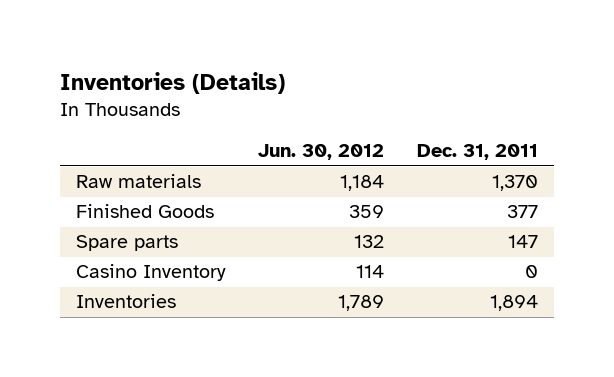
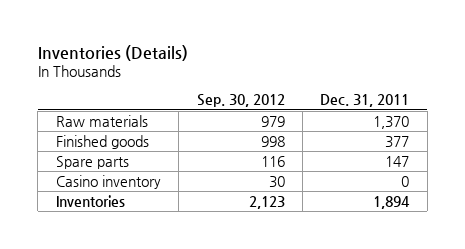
[258,144,385,161] Jun. 30, 2012 -> none
none -> [196,94,285,108] Sep. 30, 2012
[75,204,214,219] Finished Goods -> [55,134,149,149] Finished goods
[75,264,226,282] Casino Inventory -> [55,174,161,189] Casino inventory

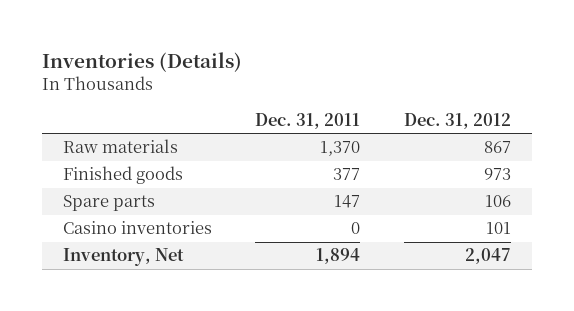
[196,94,285,108] Sep. 30, 2012 -> none
none -> [403,113,511,130] Dec. 31, 2012
[55,174,161,189] Casino inventory -> none
none -> [63,221,213,235] Casino inventories
[55,194,125,207] Inventories -> [63,248,185,267] Inventory, Net

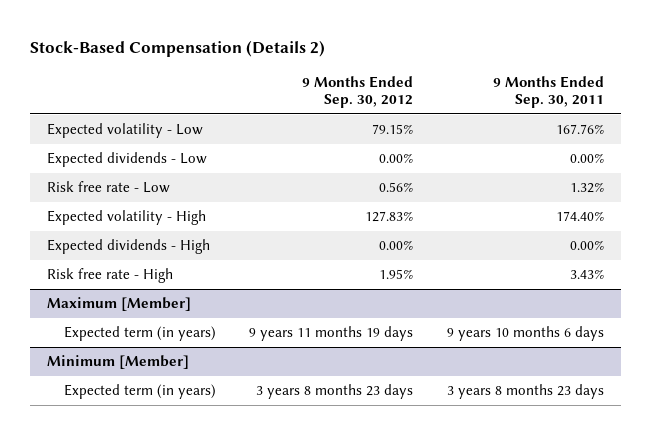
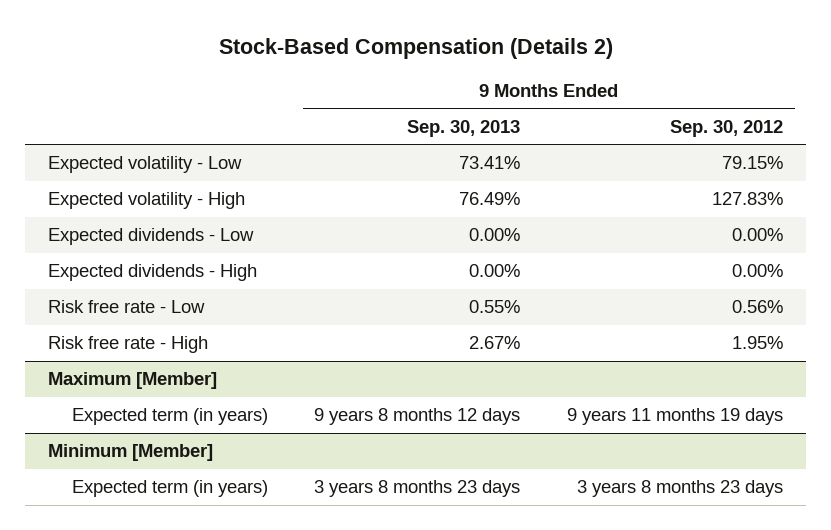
[493,75,605,109] 9 Months Ended Sep. 30, 2011 -> none
none -> [407,119,521,137] Sep. 30, 2013
[46,152,207,168] Expected dividends - Low -> [48,228,255,246] Expected dividends - Low
[46,181,170,194] Risk free rate - Low -> [48,300,206,314] Risk free rate - Low

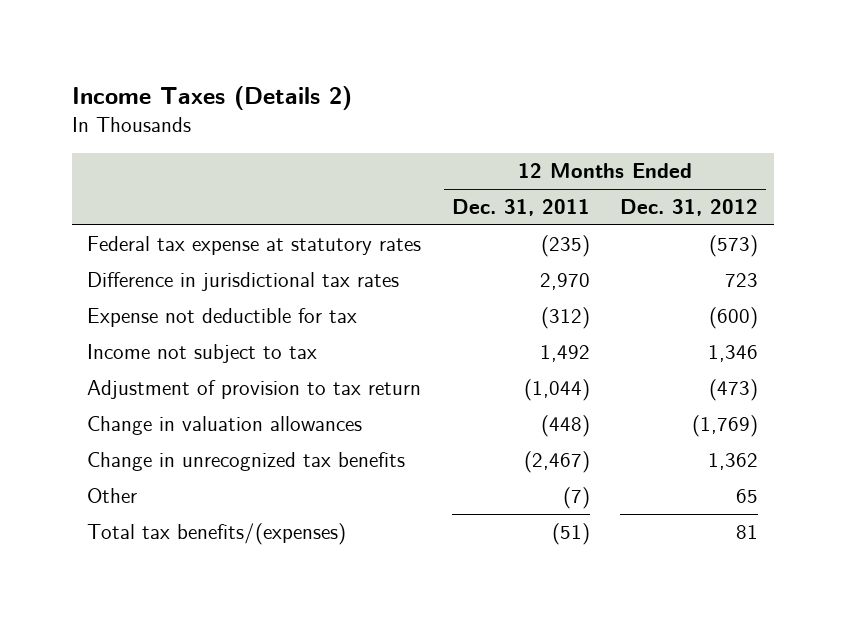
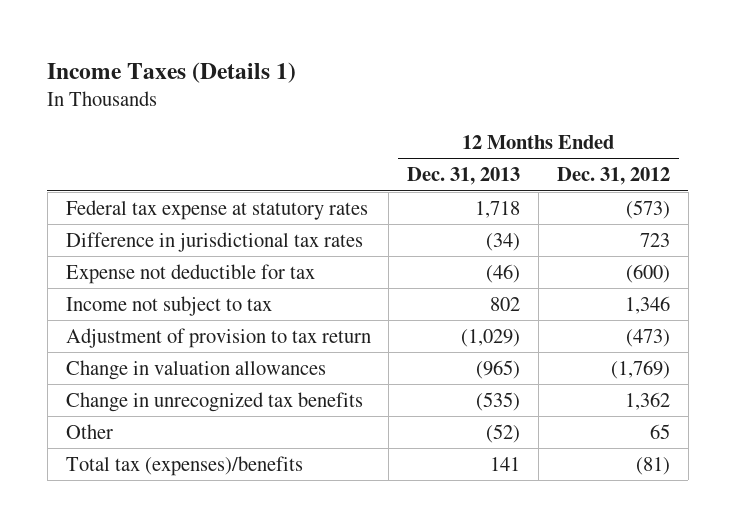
[71,86,352,111] Income Taxes (Details 2) -> [47,61,297,83] Income Taxes (Details 1)
[451,199,590,217] Dec. 31, 2011 -> none
none -> [407,167,521,186] Dec. 31, 2013
[87,523,347,546] Total tax benefits/(expenses) -> [65,455,303,476] Total tax (expenses)/benefits
[736,525,759,540] 81 -> [635,456,670,475] (81)

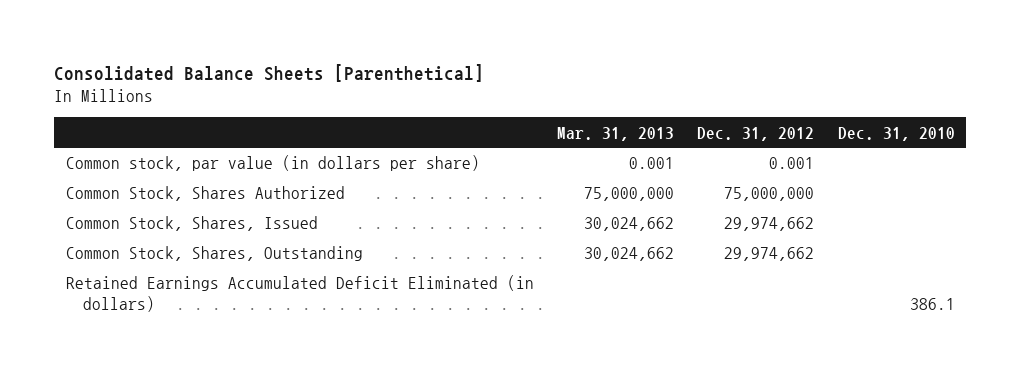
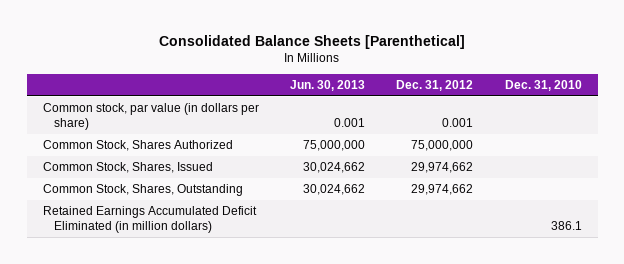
[556,126,674,141] Mar. 31, 2013 -> none
none -> [290,79,366,91] Jun. 30, 2013
[65,275,534,313] Retained Earnings Accumulated Deficit Eliminated (in dollars) -> [42,206,257,233] Retained Earnings Accumulated Deficit Eliminated (in million dollars)

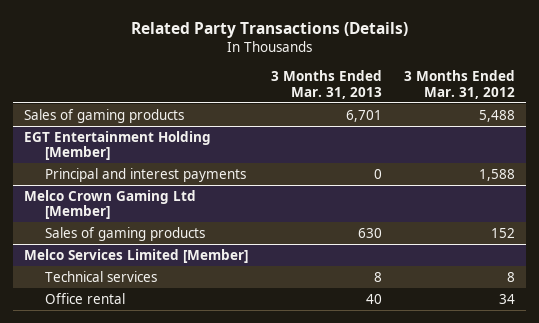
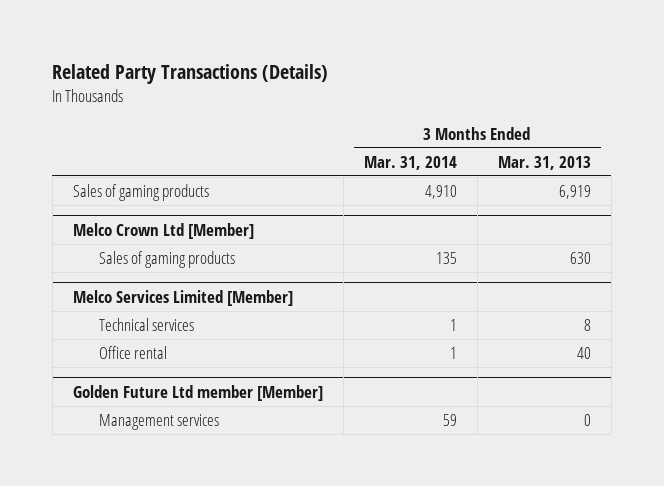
[403,70,515,100] 3 Months Ended Mar. 31, 2012 -> none
none -> [363,155,457,170] Mar. 31, 2014
[24,130,212,161] EGT Entertainment Holding [Member] -> none
[44,167,246,182] Principal and interest payments -> none
[345,109,382,122] 6,701 -> [558,185,591,200] 6,919
[24,189,197,220] Melco Crown Gaming Ltd [Member] -> [72,222,254,239] Melco Crown Ltd [Member]
none -> [72,384,323,401] Golden Future Ltd member [Member]
none -> [99,414,220,431] Management services

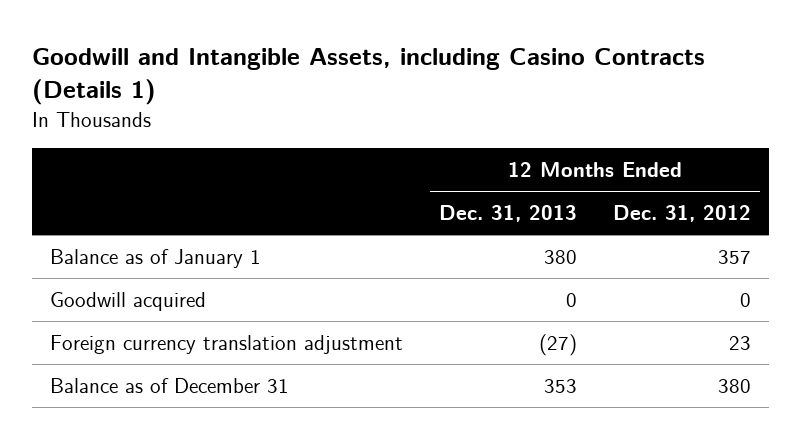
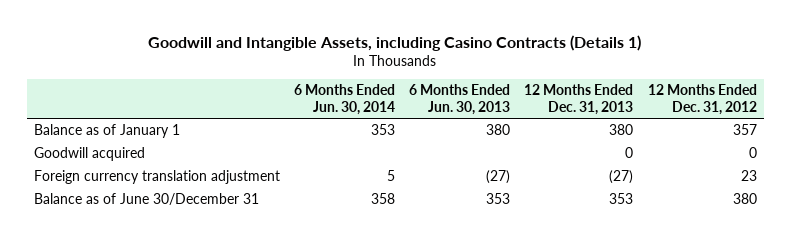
none -> [294,84,396,115] 6 Months Ended Jun. 30, 2014
none -> [409,84,511,115] 6 Months Ended Jun. 30, 2013
[50,377,290,393] Balance as of December 31 -> [34,193,260,206] Balance as of June 30/December 31

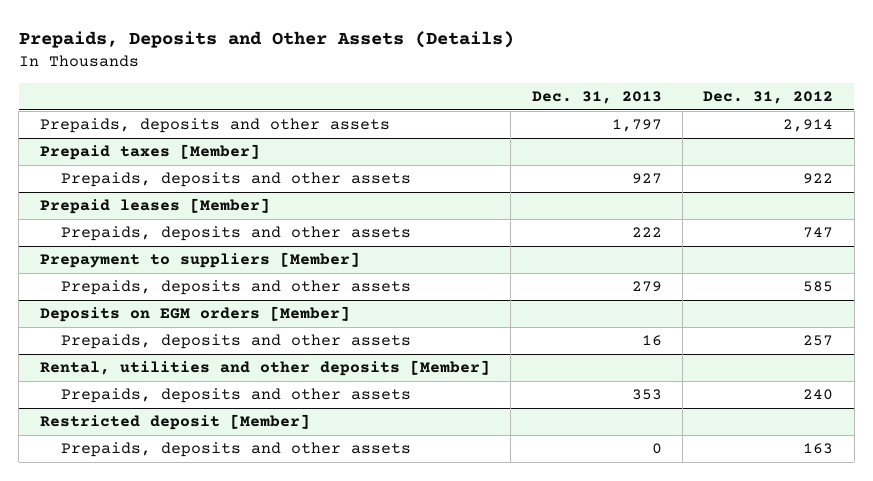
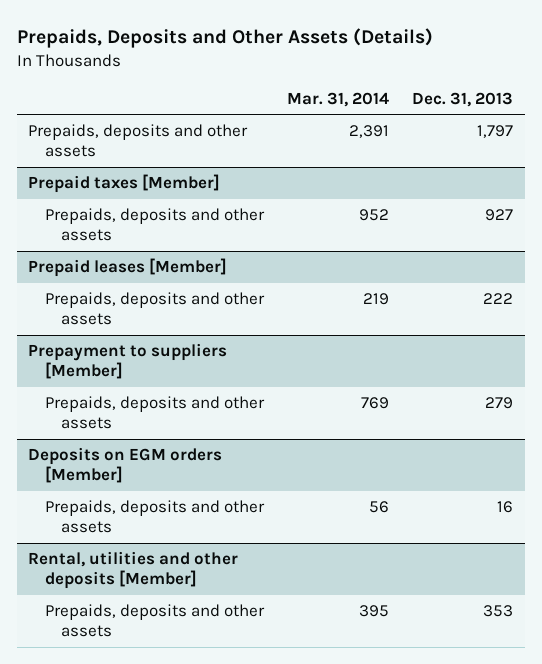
[703,90,834,104] Dec. 31, 2012 -> none
none -> [286,91,389,107] Mar. 31, 2014
[39,414,310,431] Restricted deposit [Member] -> none
[60,442,411,458] Prepaids, deposits and other assets -> none

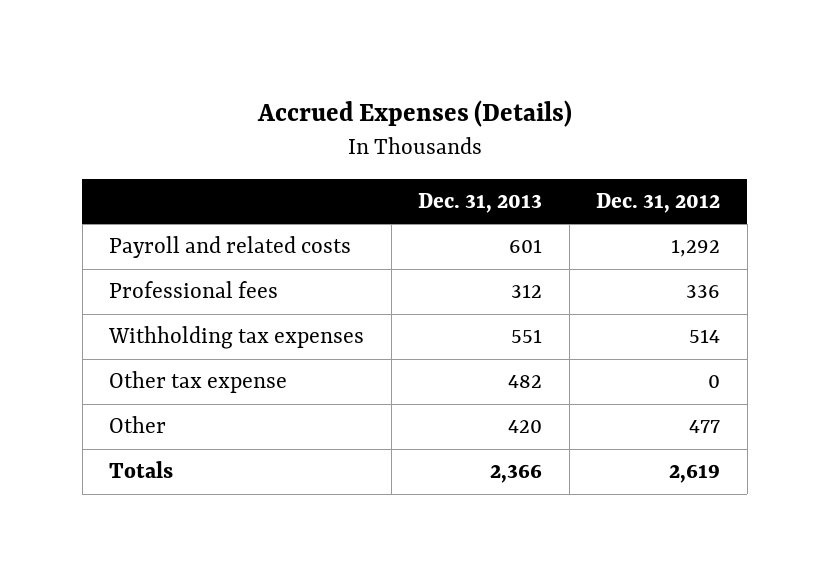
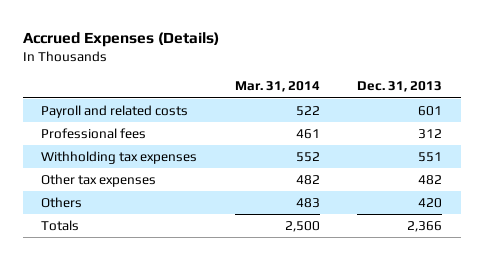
[596,193,721,214] Dec. 31, 2012 -> none
none -> [234,81,320,93] Mar. 31, 2014
[109,371,288,394] Other tax expense -> [41,173,157,187] Other tax expenses
[109,416,167,434] Other -> [41,196,83,208] Others

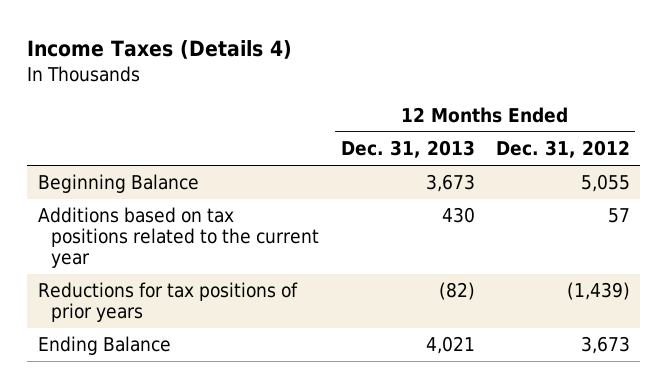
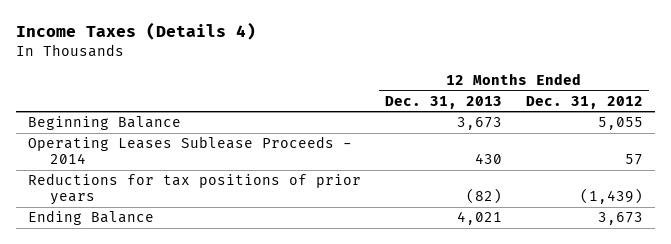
[37,207,320,269] Additions based on tax positions related to the current year -> [27,136,352,165] Operating Leases Sublease Proceeds - 2014

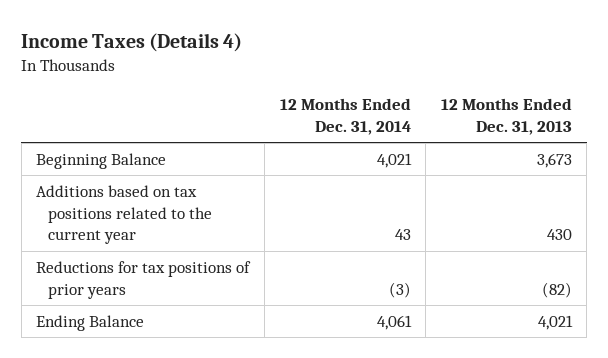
[525,95,643,109] Dec. 31, 2012 -> none
none -> [279,98,411,135] 12 Months Ended Dec. 31, 2014
[27,136,352,165] Operating Leases Sublease Proceeds - 2014 -> [36,184,213,245] Additions based on tax positions related to the current year

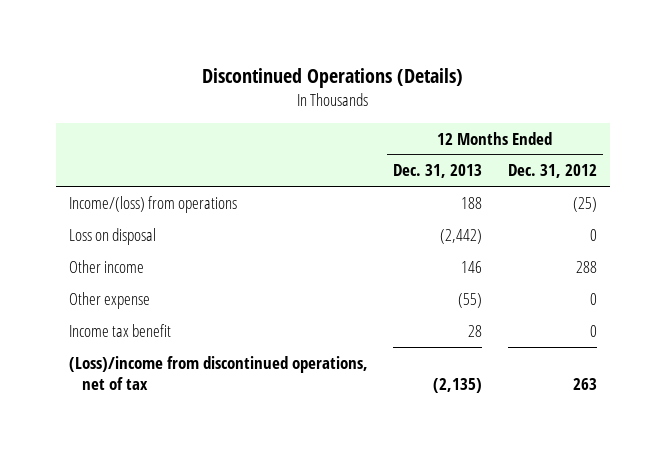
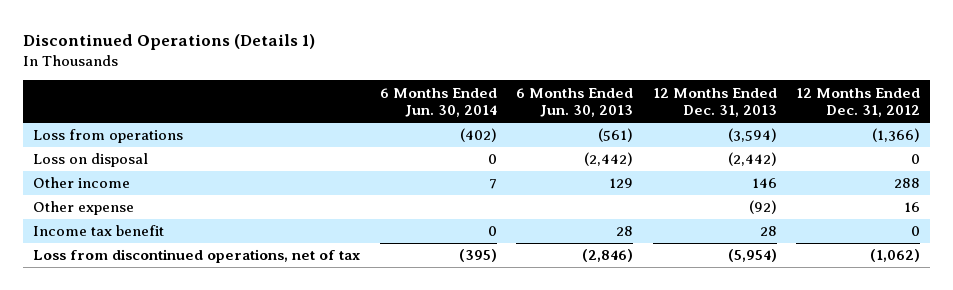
[201,67,463,88] Discontinued Operations (Details) -> [22,33,315,50] Discontinued Operations (Details 1)
none -> [380,87,498,118] 6 Months Ended Jun. 30, 2014
none -> [516,87,634,118] 6 Months Ended Jun. 30, 2013
[68,195,237,213] Income/(loss) from operations -> [32,129,183,144] Loss from operations
[461,196,483,209] 188 -> [727,128,777,143] (3,594)
[572,196,597,212] (25) -> [872,128,921,143] (1,366)
[458,292,483,308] (55) -> [748,200,777,215] (92)
[589,292,597,305] 0 -> [904,202,921,213] 16
[68,355,368,391] (Loss)/income from discontinued operations, net of tax -> [32,249,361,264] Loss from discontinued operations, net of tax
[433,378,483,394] (2,135) -> [727,249,777,263] (5,954)
[572,378,597,391] 263 -> [870,249,921,263] (1,062)

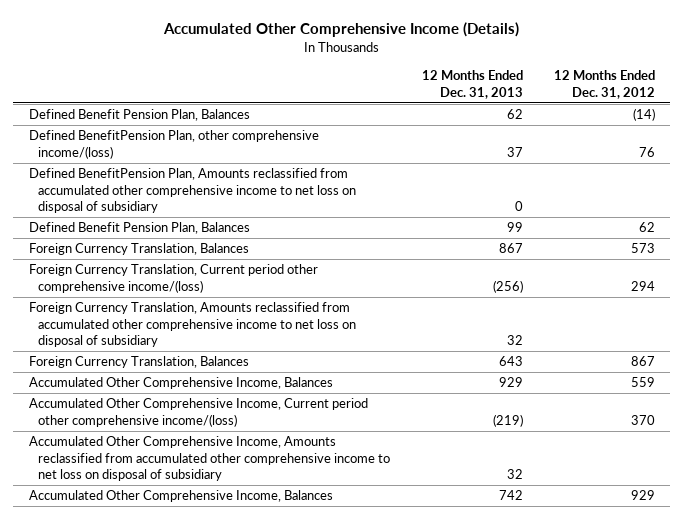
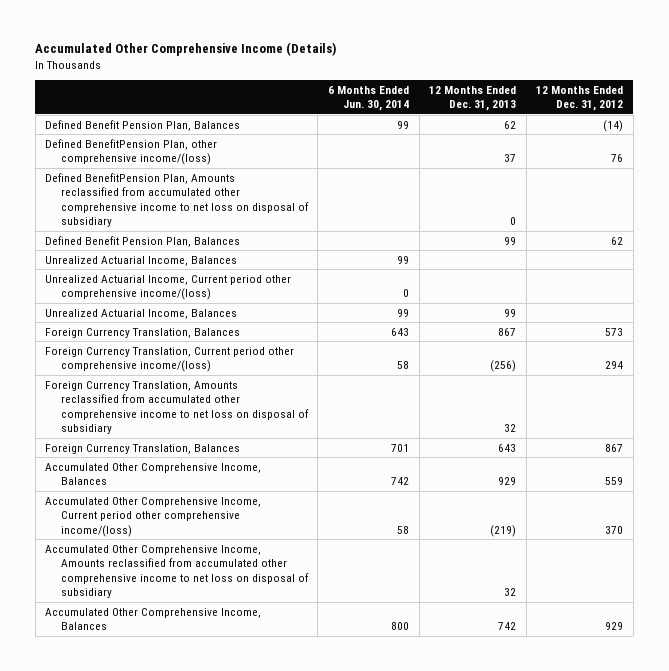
none -> [327,85,409,112] 6 Months Ended Jun. 30, 2014
none -> [45,255,238,266] Unrealized Actuarial Income, Balances
none -> [45,274,292,301] Unrealized Actuarial Income, Current period other comprehensive income/(loss)
none -> [45,308,238,319] Unrealized Actuarial Income, Balances

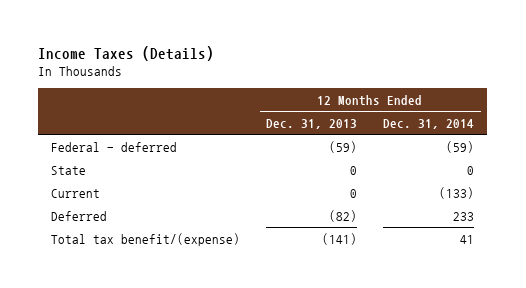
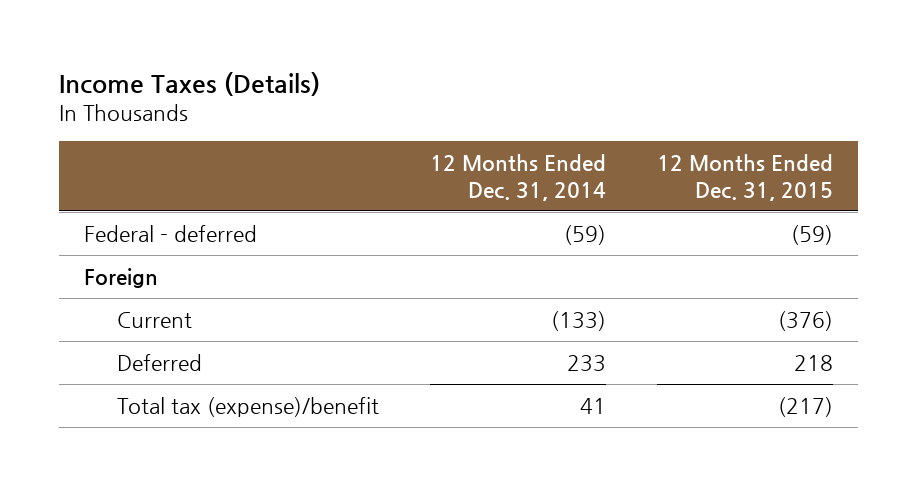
[266,118,358,129] Dec. 31, 2013 -> none
none -> [656,153,833,201] 12 Months Ended Dec. 31, 2015
[51,165,87,175] State -> none
none -> [84,267,159,288] Foreign
[51,232,241,246] Total tax benefit/(expense) -> [116,396,379,417] Total tax (expense)/benefit

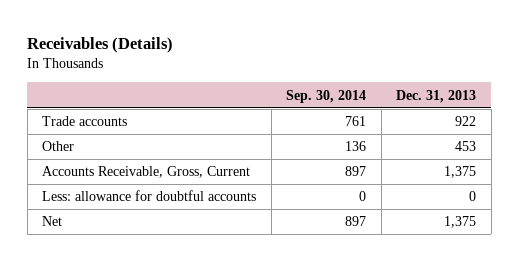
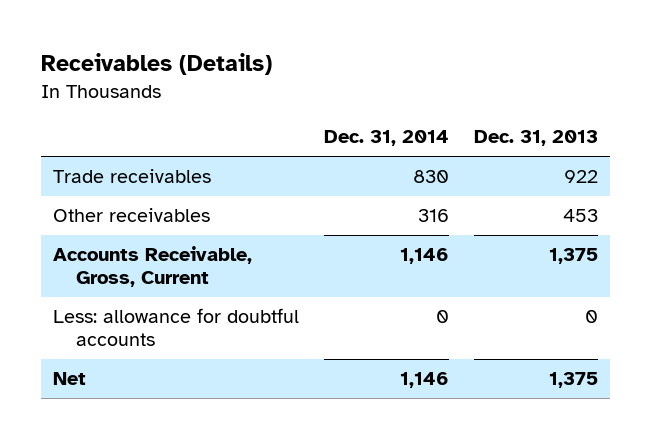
[286,89,367,103] Sep. 30, 2014 -> none
none -> [324,130,450,147] Dec. 31, 2014
[42,116,128,127] Trade accounts -> [53,168,212,183] Trade receivables
[42,141,75,152] Other -> [53,207,211,222] Other receivables

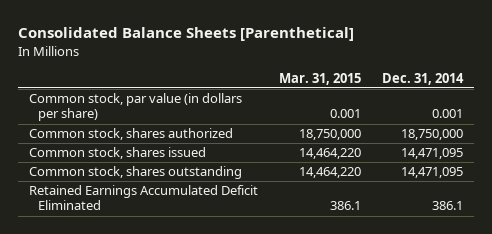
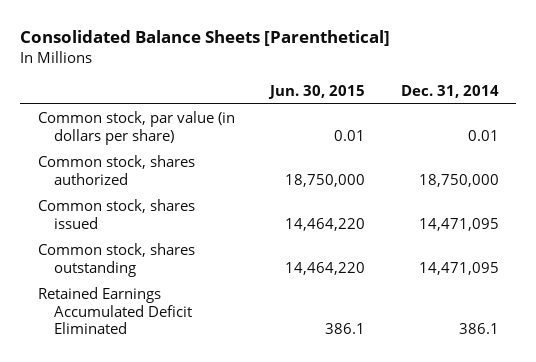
[279,72,362,85] Mar. 31, 2015 -> none
none -> [268,84,366,99] Jun. 30, 2015
[432,109,464,119] 0.001 -> [467,129,499,141] 0.01

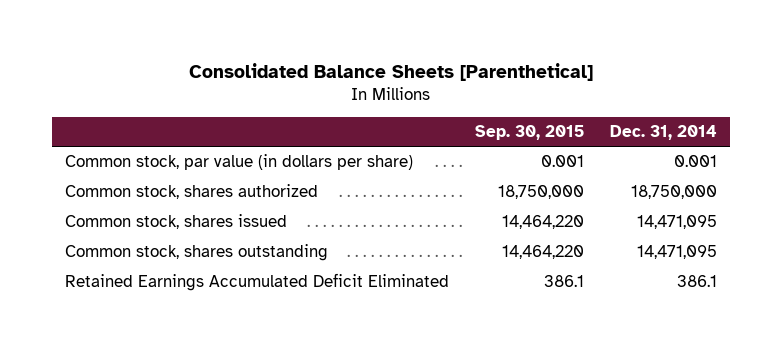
[268,84,366,99] Jun. 30, 2015 -> none
none -> [475,125,585,141] Sep. 30, 2015
[467,129,499,141] 0.01 -> [673,155,717,168] 0.001

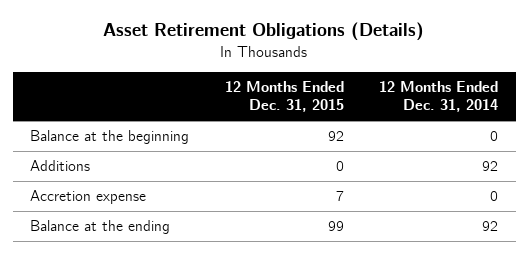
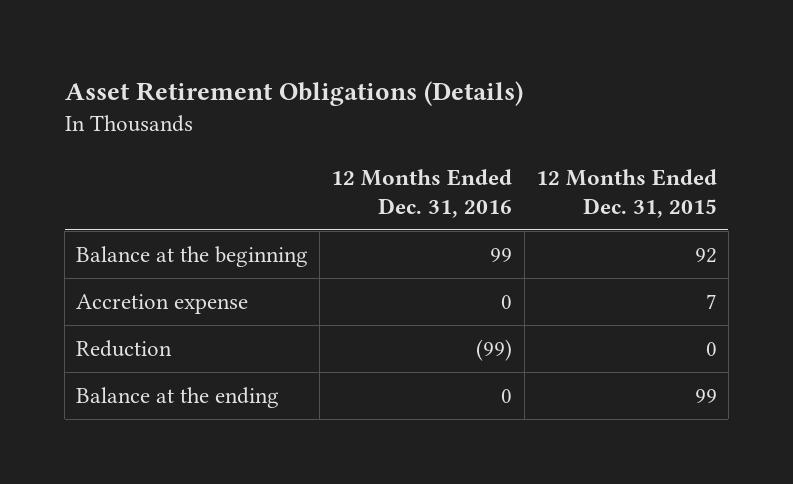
[379,81,499,113] 12 Months Ended Dec. 31, 2014 -> none
none -> [331,169,513,218] 12 Months Ended Dec. 31, 2016
[30,160,91,172] Additions -> none
none -> [76,339,173,357] Reduction

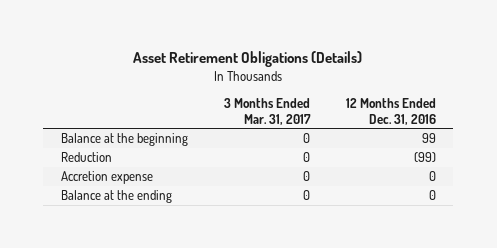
[535,169,717,218] 12 Months Ended Dec. 31, 2015 -> none
none -> [223,98,311,125] 3 Months Ended Mar. 31, 2017
[76,293,249,314] Accretion expense -> [61,171,154,185] Accretion expense

